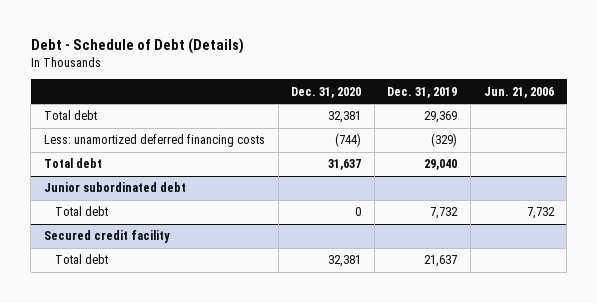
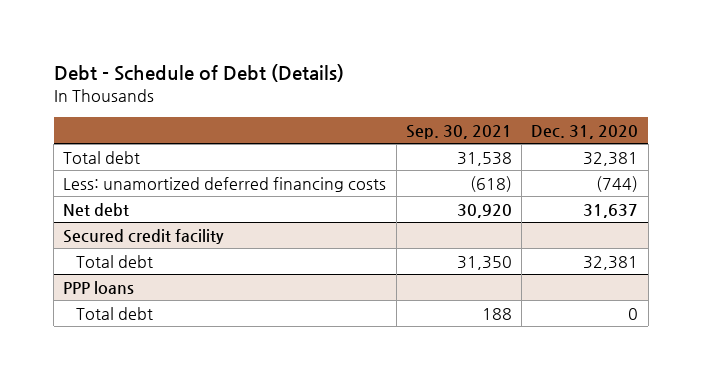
[387,86,458,98] Dec. 31, 2019 -> none
[483,86,554,98] Jun. 21, 2006 -> none
none -> [405,124,512,139] Sep. 30, 2021
[43,182,186,193] Junior subordinated debt -> none
[55,206,109,217] Total debt -> none
[43,158,102,169] Total debt -> [63,202,130,216] Net debt
none -> [63,280,135,294] PPP loans
none -> [75,306,153,320] Total debt

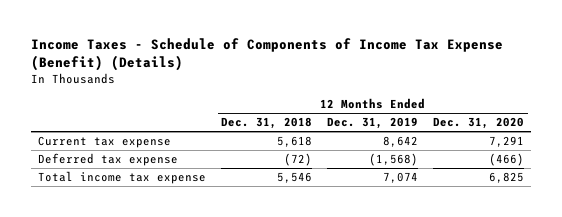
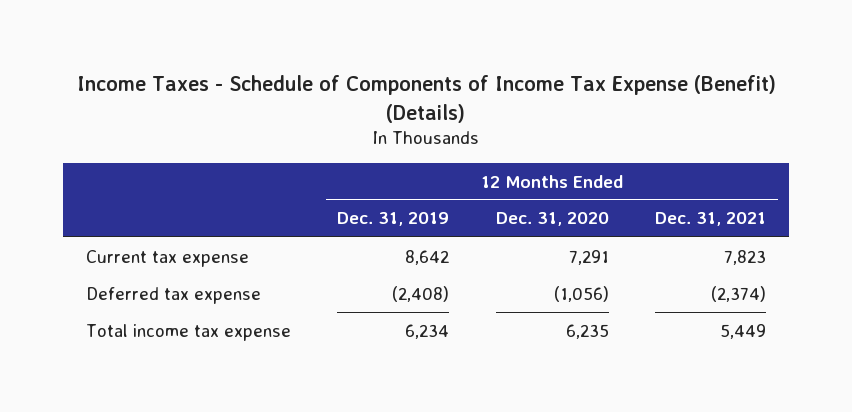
[221,117,313,130] Dec. 31, 2018 -> none
none -> [655,212,767,227] Dec. 31, 2021
[369,153,419,167] (1,568) -> [392,285,450,302] (2,408)
[489,153,525,167] (466) -> [553,285,609,302] (1,056)
[383,172,419,184] 7,074 -> [405,323,450,339] 6,234
[489,172,525,184] 6,825 -> [565,323,609,339] 6,235

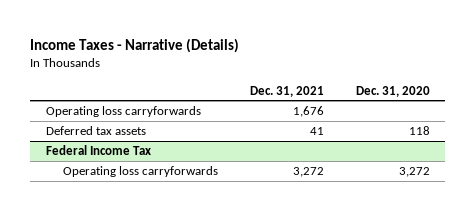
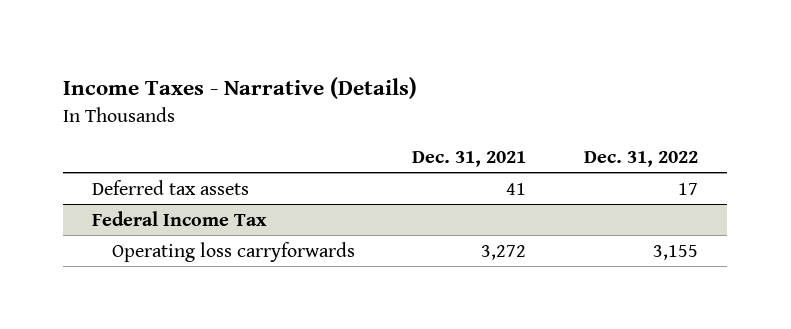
[355,85,430,97] Dec. 31, 2020 -> none
none -> [584,151,699,168] Dec. 31, 2022
[45,106,201,118] Operating loss carryforwards -> none

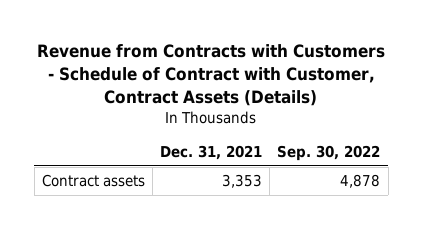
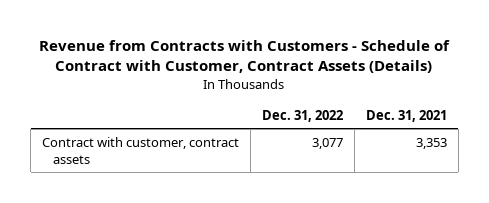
[277,145,381,162] Sep. 30, 2022 -> none
none -> [261,109,343,122] Dec. 31, 2022
[41,174,145,188] Contract assets -> [42,136,240,164] Contract with customer, contract assets

